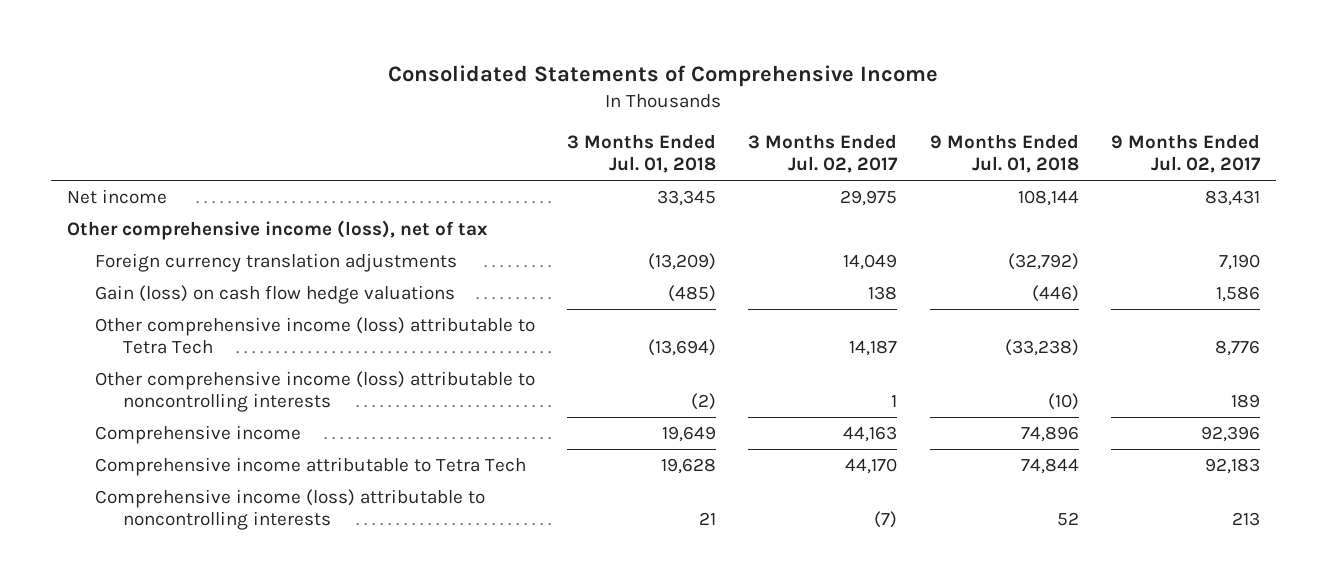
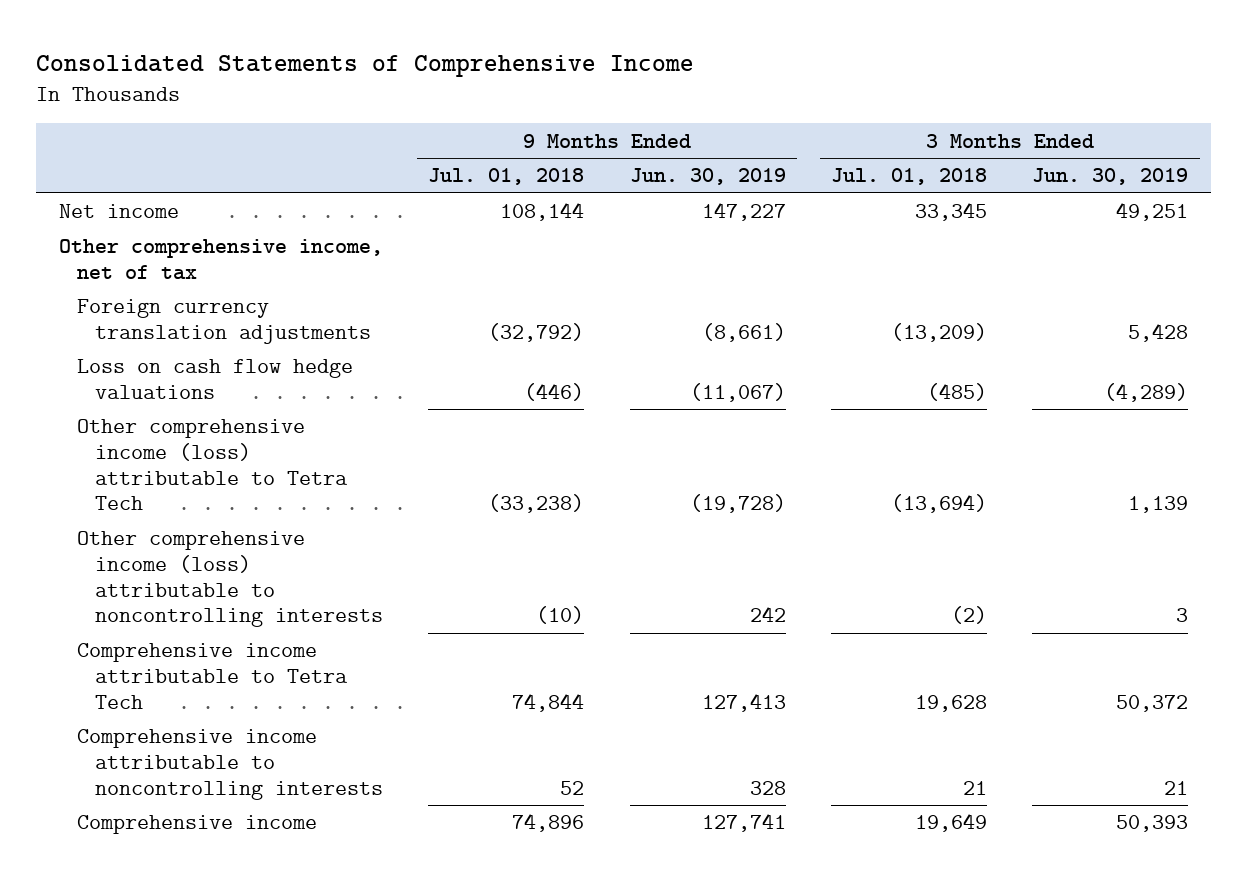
[748,133,899,174] 3 Months Ended Jul. 02, 2017 -> none
[1110,133,1261,174] 9 Months Ended Jul. 02, 2017 -> none
none -> [629,168,786,186] Jun. 30, 2019
none -> [1032,168,1189,186] Jun. 30, 2019
[67,219,489,240] Other comprehensive income (loss), net of tax -> [59,239,384,280] Other comprehensive income, net of tax
[94,284,455,304] Gain (loss) on cash flow hedge valuations -> [76,359,353,399] Loss on cash flow hedge valuations
[94,488,485,531] Comprehensive income (loss) attributable to noncontrolling interests -> [76,729,383,800] Comprehensive income attributable to noncontrolling interests
[94,424,301,444] Comprehensive income -> [76,815,317,835] Comprehensive income

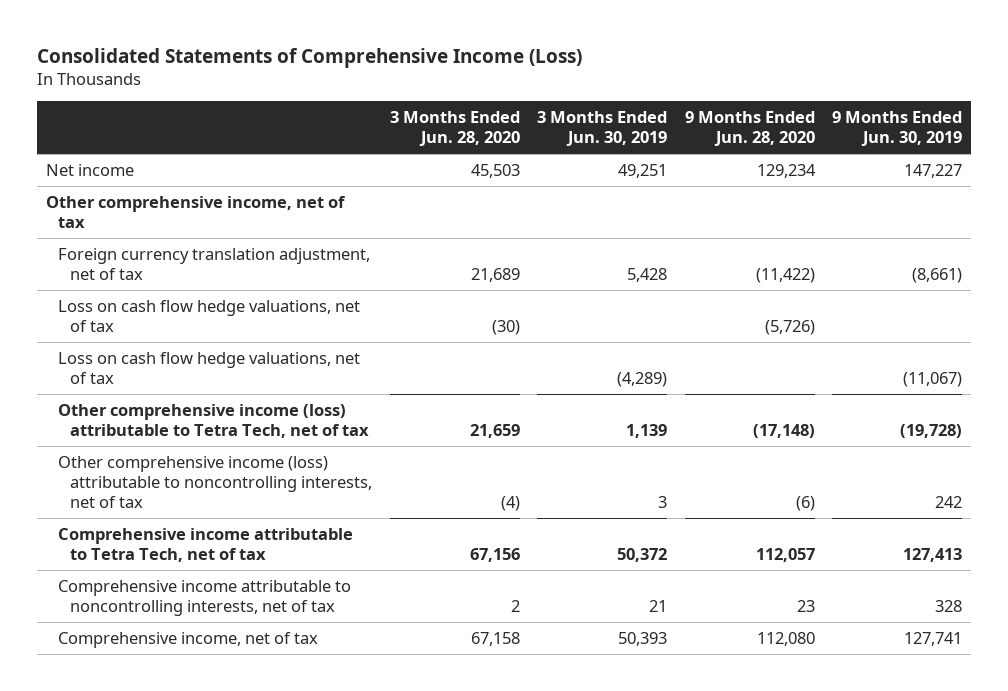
[36,55,695,78] Consolidated Statements of Comprehensive Income -> [36,47,582,68] Consolidated Statements of Comprehensive Income (Loss)
[428,168,585,186] Jul. 01, 2018 -> none
[831,168,988,186] Jul. 01, 2018 -> none
none -> [389,111,520,147] 3 Months Ended Jun. 28, 2020
none -> [684,111,815,147] 9 Months Ended Jun. 28, 2020
[76,299,371,344] Foreign currency translation adjustments -> [58,247,371,281] Foreign currency translation adjustment, net of tax
none -> [58,299,361,333] Loss on cash flow hedge valuations, net of tax
[76,359,353,399] Loss on cash flow hedge valuations -> [58,351,361,385] Loss on cash flow hedge valuations, net of tax
[76,419,348,511] Other comprehensive income (loss) attributable to Tetra Tech -> [58,403,370,439] Other comprehensive income (loss) attributable to Tetra Tech, net of tax
[76,531,383,628] Other comprehensive income (loss) attributable to noncontrolling interests -> [58,455,373,509] Other comprehensive income (loss) attributable to noncontrolling interests, net of tax
[76,643,348,709] Comprehensive income attributable to Tetra Tech -> [58,527,354,563] Comprehensive income attributable to Tetra Tech, net of tax
[76,729,383,800] Comprehensive income attributable to noncontrolling interests -> [58,579,352,617] Comprehensive income attributable to noncontrolling interests, net of tax
[76,815,317,835] Comprehensive income -> [58,631,319,648] Comprehensive income, net of tax

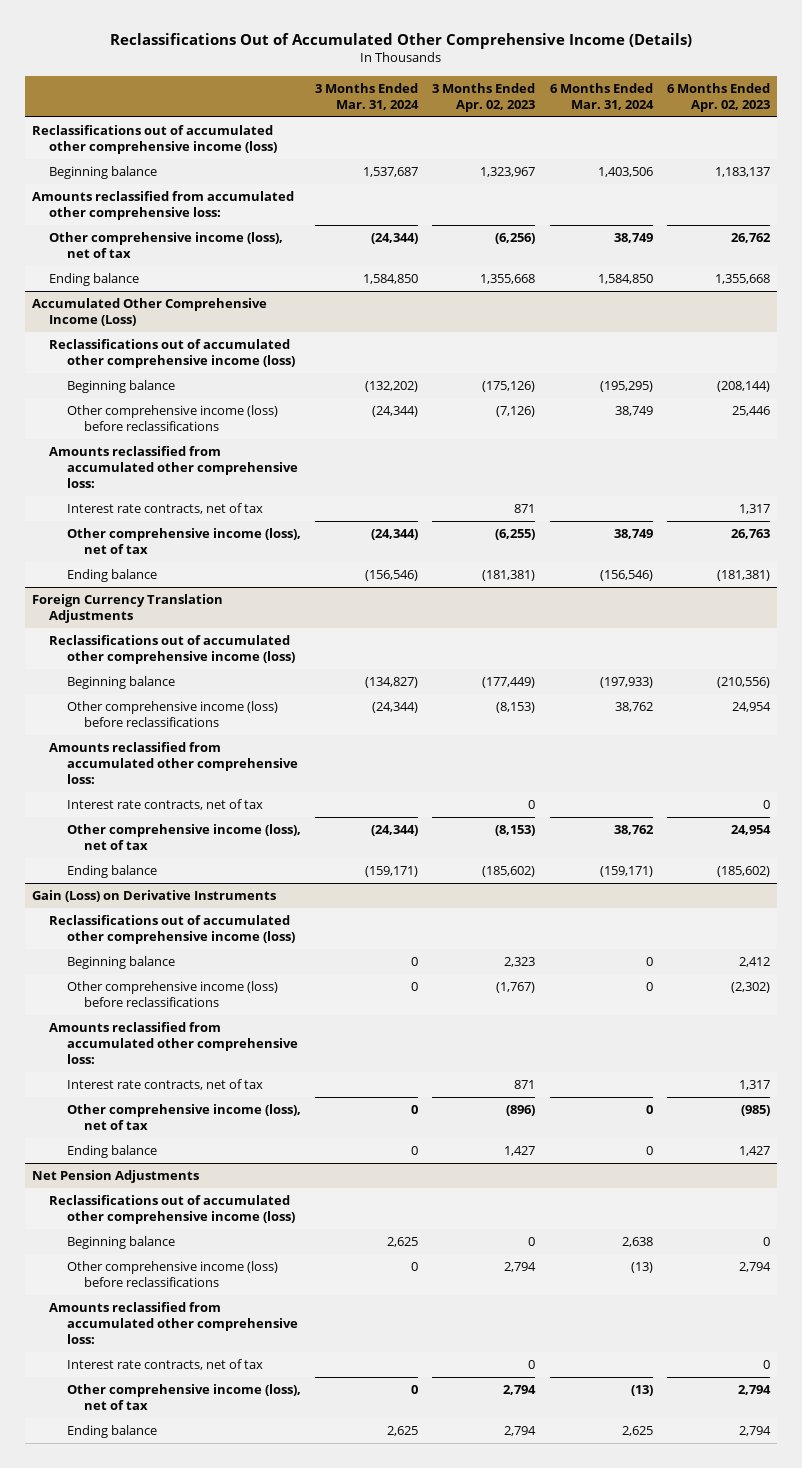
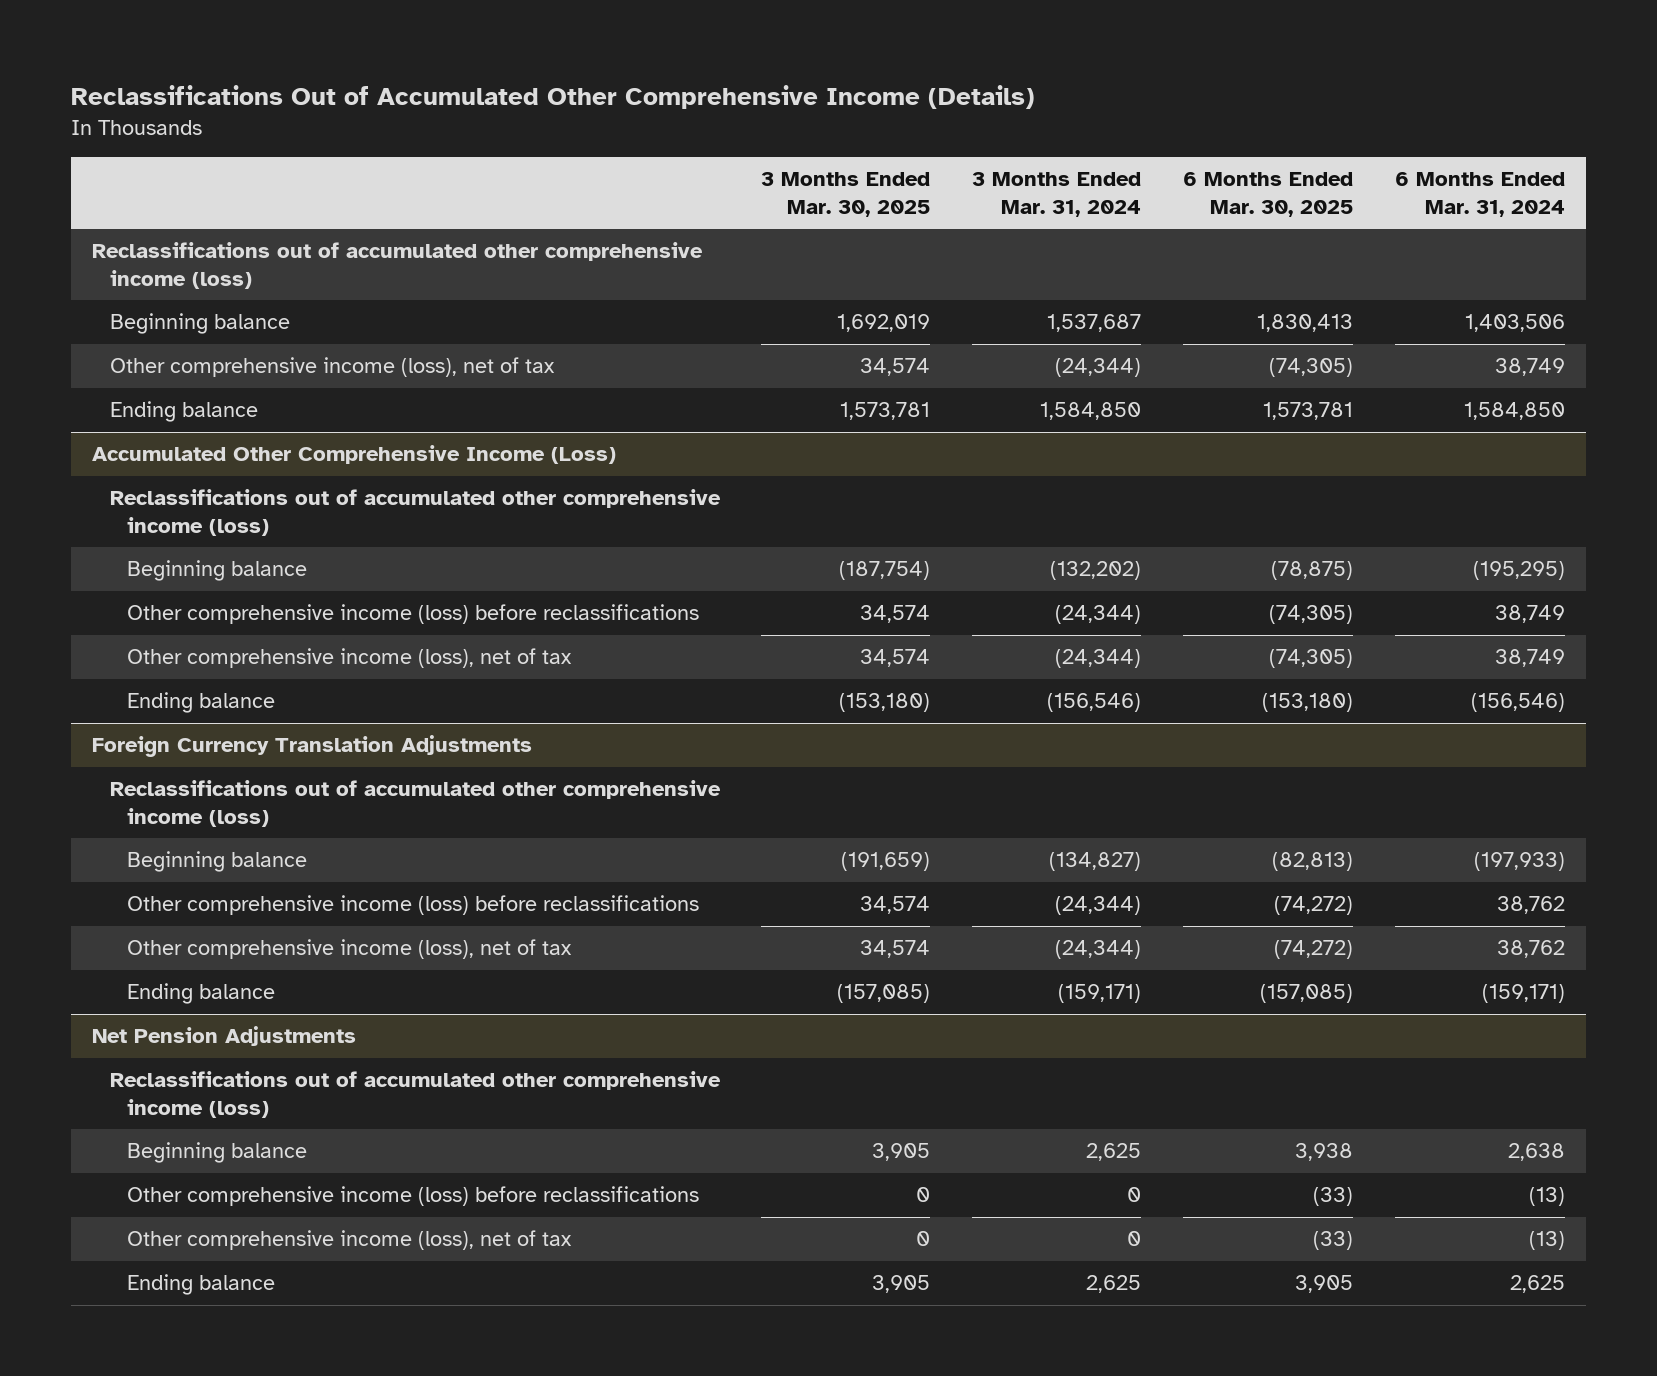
[432,82,536,112] 3 Months Ended Apr. 02, 2023 -> none
[666,82,770,112] 6 Months Ended Apr. 02, 2023 -> none
none -> [761,172,931,217] 3 Months Ended Mar. 30, 2025
none -> [1183,172,1354,217] 6 Months Ended Mar. 30, 2025
[31,191,294,221] Amounts reclassified from accumulated other comprehensive loss: -> none
[49,446,298,488] Amounts reclassified from accumulated other comprehensive loss: -> none
[66,503,263,515] Interest rate contracts, net of tax -> none
[49,742,298,784] Amounts reclassified from accumulated other comprehensive loss: -> none
[66,799,263,811] Interest rate contracts, net of tax -> none
[31,890,276,903] Gain (Loss) on Derivative Instruments -> none
[49,915,295,945] Reclassifications out of accumulated other comprehensive income (loss) -> none
[66,956,175,970] Beginning balance -> none
[66,981,278,1008] Other comprehensive income (loss) before reclassifications -> none
[49,1022,298,1064] Amounts reclassified from accumulated other comprehensive loss: -> none
[66,1079,263,1091] Interest rate contracts, net of tax -> none
[66,1104,301,1131] Other comprehensive income (loss), net of tax -> none
[66,1145,157,1159] Ending balance -> none
[49,1302,298,1344] Amounts reclassified from accumulated other comprehensive loss: -> none
[66,1359,263,1371] Interest rate contracts, net of tax -> none

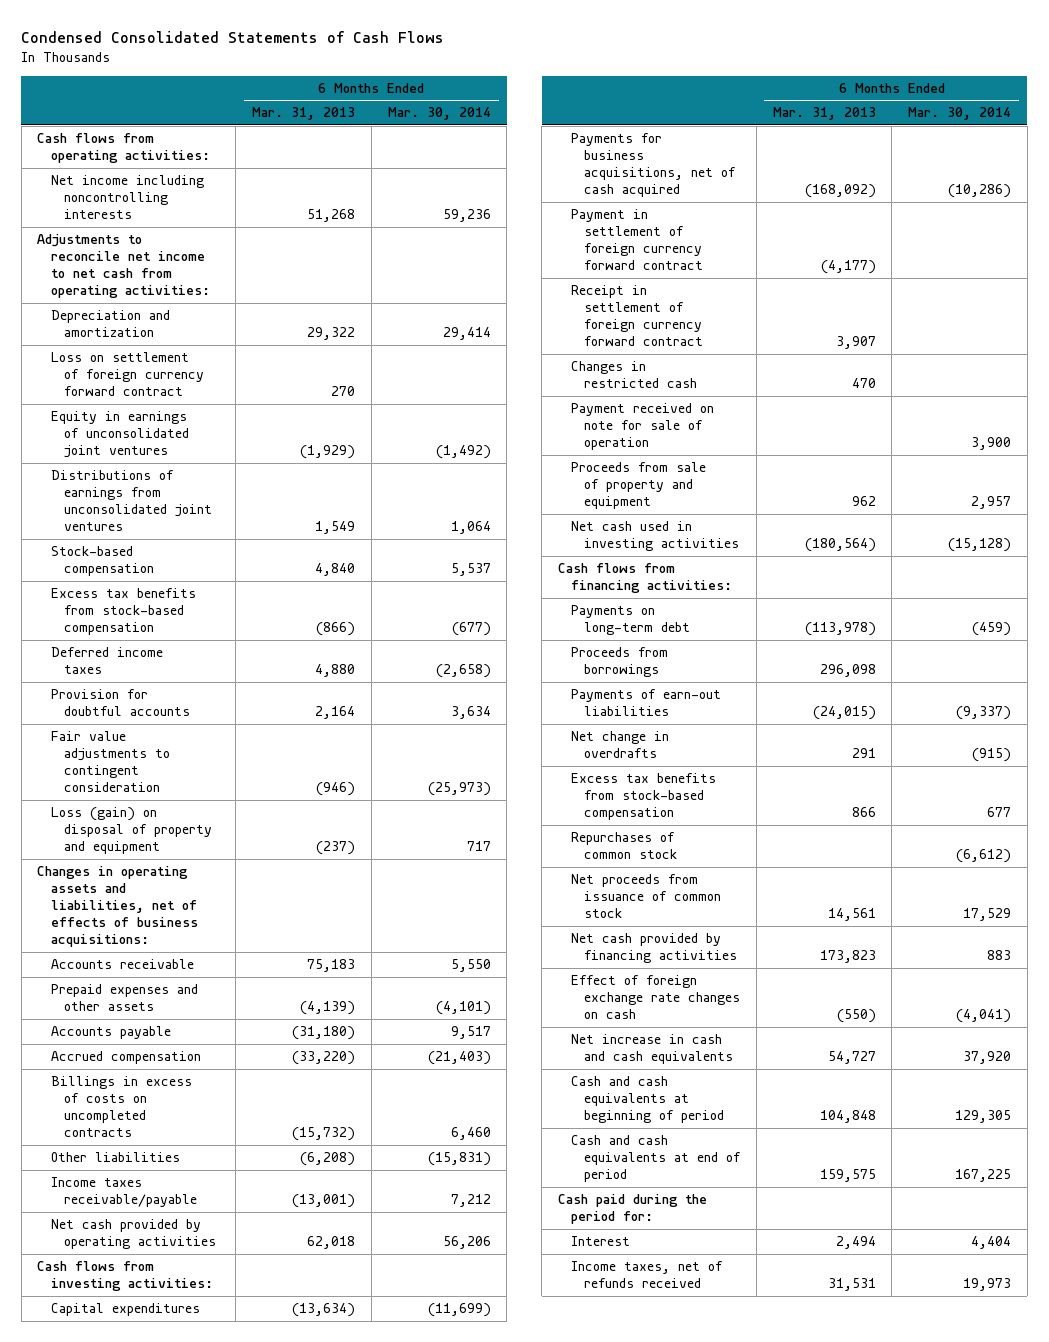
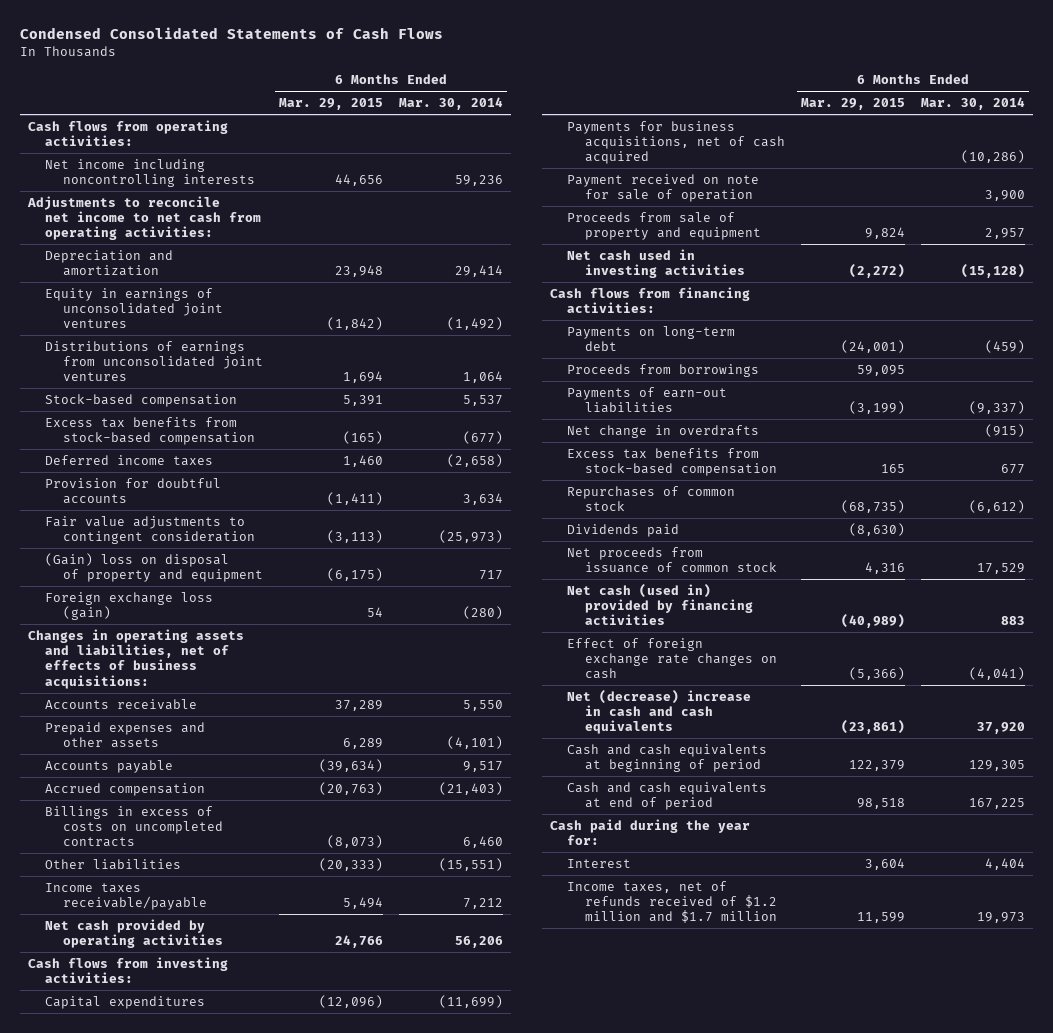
[252,107,356,121] Mar. 31, 2013 -> none
none -> [278,97,383,110] Mar. 29, 2015
[50,352,204,397] Loss on settlement of foreign currency forward contract -> none
[50,807,212,855] Loss (gain) on disposal of property and equipment -> [45,552,263,583] (Gain) loss on disposal of property and equipment
none -> [45,591,214,621] Foreign exchange loss (gain)
[427,1152,491,1167] (15,831) -> [439,857,504,871] (15,551)
[571,209,704,271] Payment in settlement of foreign currency forward contract -> none
[571,285,704,347] Receipt in settlement of foreign currency forward contract -> none
[571,361,698,389] Changes in restricted cash -> none
none -> [567,523,680,537] Dividends paid
[571,933,738,964] Net cash provided by financing activities -> [567,583,753,626] Net cash (used in) provided by financing activities
[571,1034,734,1065] Net increase in cash and cash equivalents -> [567,689,752,735] Net (decrease) increase in cash and cash equivalents
[558,1194,708,1225] Cash paid during the period for: -> [550,818,751,846] Cash paid during the year for:
[571,1261,724,1289] Income taxes, net of refunds received -> [567,880,777,924] Income taxes, net of refunds received of $1.2 million and $1.7 million

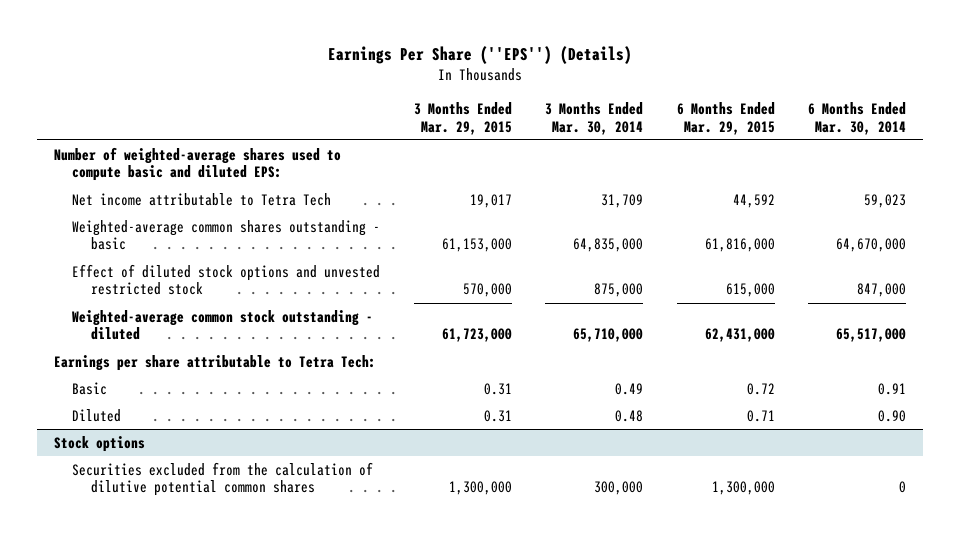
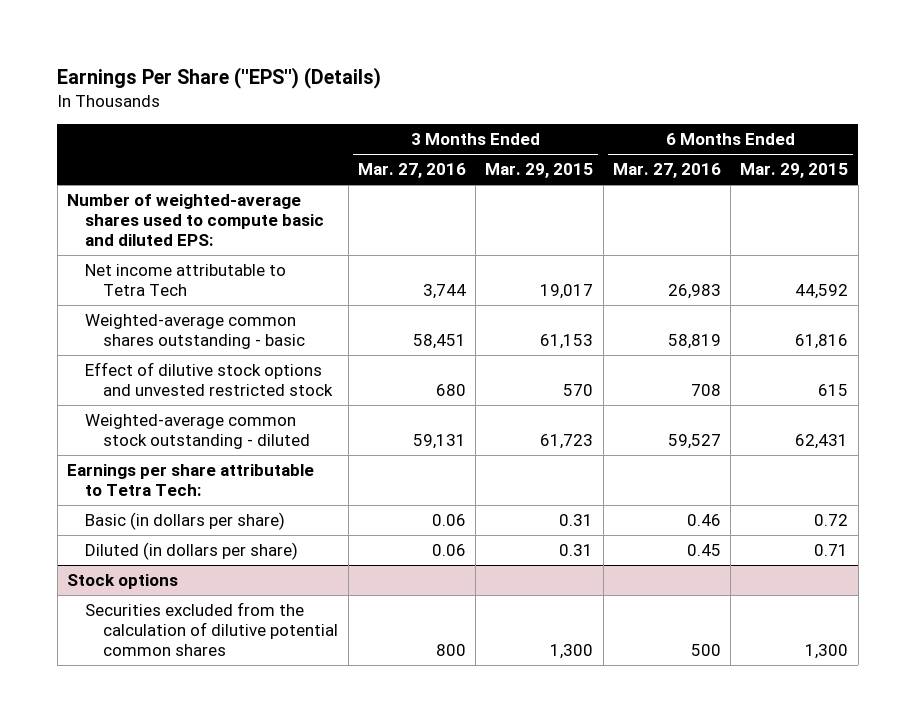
[545,101,644,135] 3 Months Ended Mar. 30, 2014 -> none
[808,101,907,135] 6 Months Ended Mar. 30, 2014 -> none
none -> [357,163,466,179] Mar. 27, 2016
none -> [612,163,721,179] Mar. 27, 2016
[441,238,512,253] 61,153,000 -> [540,333,594,349] 61,153
[704,238,775,253] 61,816,000 -> [795,333,849,349] 61,816
[72,263,381,296] Effect of diluted stock options and unvested restricted stock -> [85,362,334,396] Effect of dilutive stock options and unvested restricted stock
[462,283,512,298] 570,000 -> [563,383,594,396] 570
[725,283,775,298] 615,000 -> [818,383,849,396] 615
[441,328,512,343] 61,723,000 -> [540,433,594,449] 61,723
[704,328,775,343] 62,431,000 -> [795,433,849,449] 62,431
[72,381,108,395] Basic -> [85,512,286,531] Basic (in dollars per share)
[72,408,122,422] Diluted -> [85,542,299,561] Diluted (in dollars per share)
[448,481,512,496] 1,300,000 -> [550,643,594,659] 1,300
[711,481,775,496] 1,300,000 -> [805,643,849,659] 1,300

